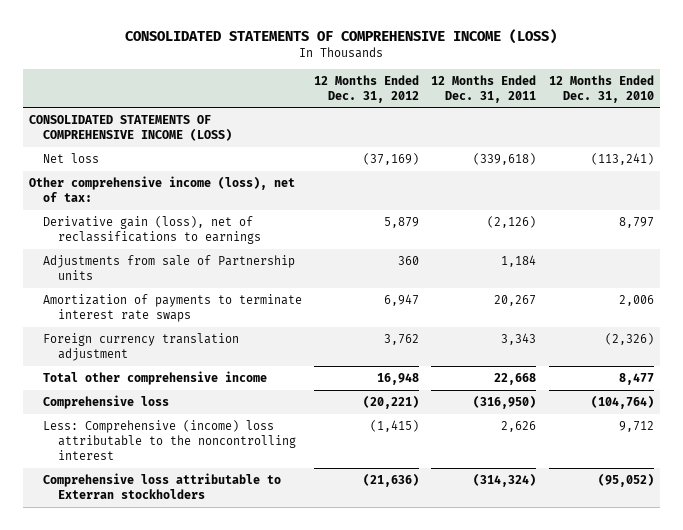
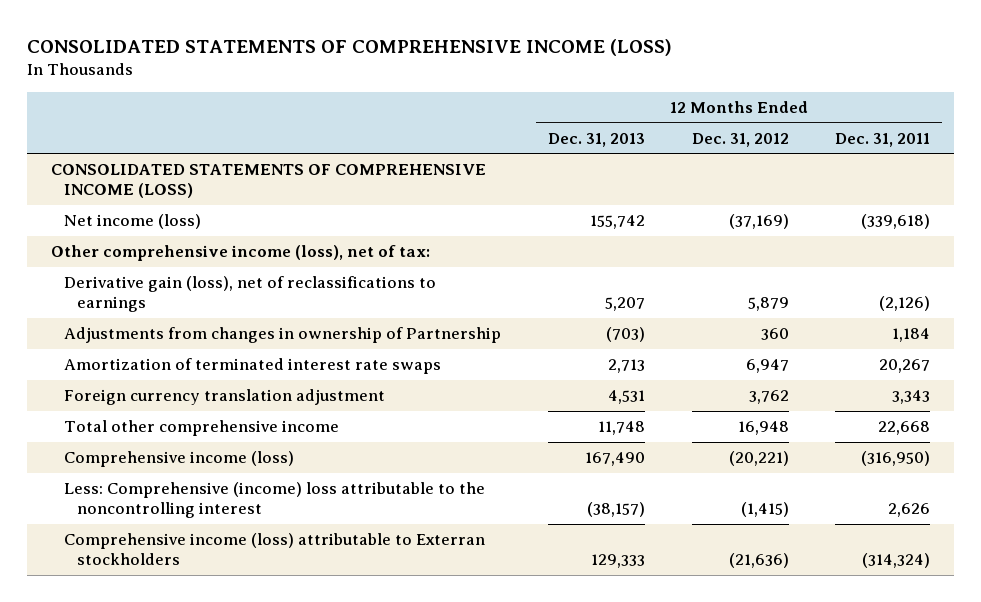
[548,74,654,103] 12 Months Ended Dec. 31, 2010 -> none
none -> [547,132,645,147] Dec. 31, 2013
[43,152,100,163] Net loss -> [64,214,202,230] Net income (loss)
[43,254,296,280] Adjustments from sale of Partnership units -> [64,327,502,344] Adjustments from changes in ownership of Partnership
[43,293,303,322] Amortization of payments to terminate interest rate swaps -> [64,358,442,375] Amortization of terminated interest rate swaps
[43,394,170,409] Comprehensive loss -> [64,451,295,468] Comprehensive income (loss)
[43,472,282,499] Comprehensive loss attributable to Exterran stockholders -> [64,533,486,566] Comprehensive income (loss) attributable to Exterran stockholders

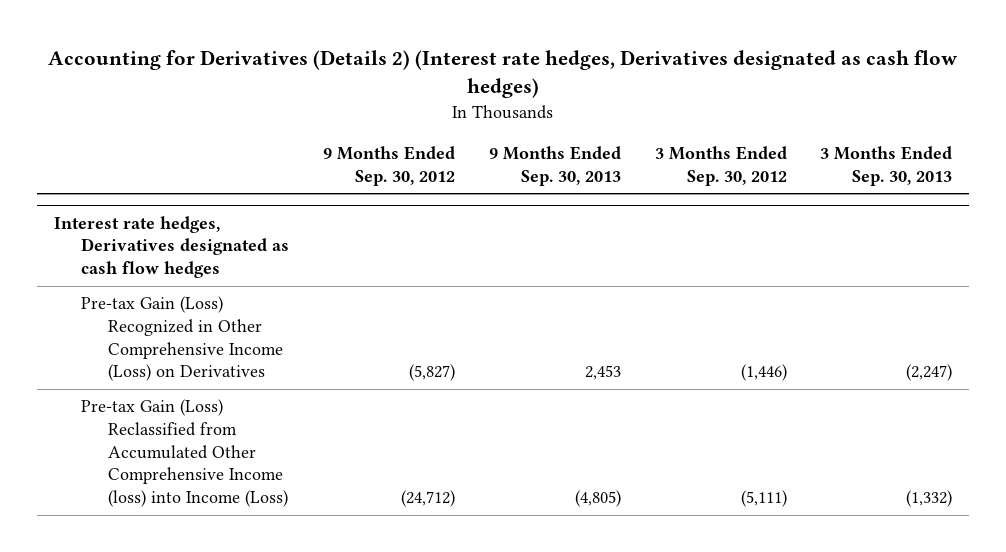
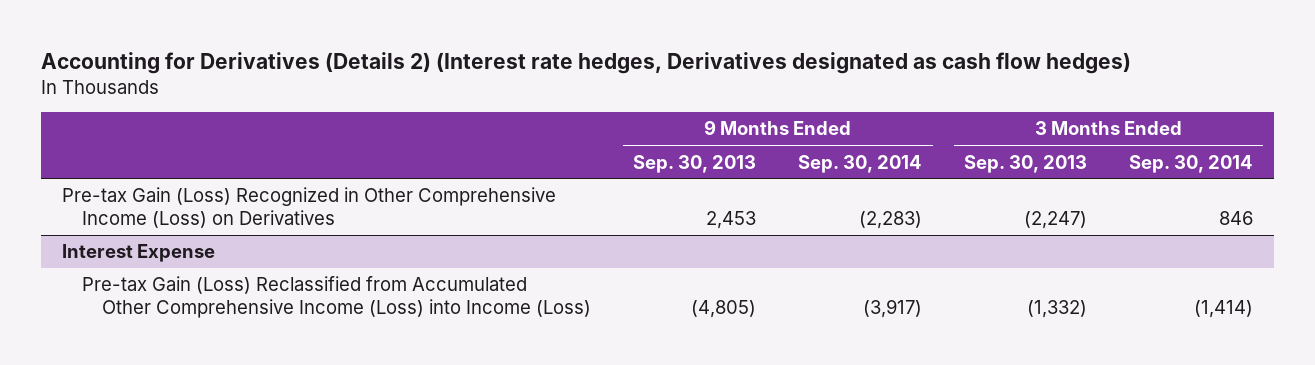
[322,146,455,186] 9 Months Ended Sep. 30, 2012 -> none
[654,146,787,186] 3 Months Ended Sep. 30, 2012 -> none
none -> [798,154,923,173] Sep. 30, 2014
none -> [1128,154,1253,173] Sep. 30, 2014
[53,215,290,279] Interest rate hedges, Derivatives designated as cash flow hedges -> none
none -> [61,244,215,263] Interest Expense
[81,399,289,508] Pre-tax Gain (Loss) Reclassified from Accumulated Other Comprehensive Income (loss) into Income (Loss) -> [82,276,592,319] Pre-tax Gain (Loss) Reclassified from Accumulated Other Comprehensive Income (Loss) into Income (Loss)

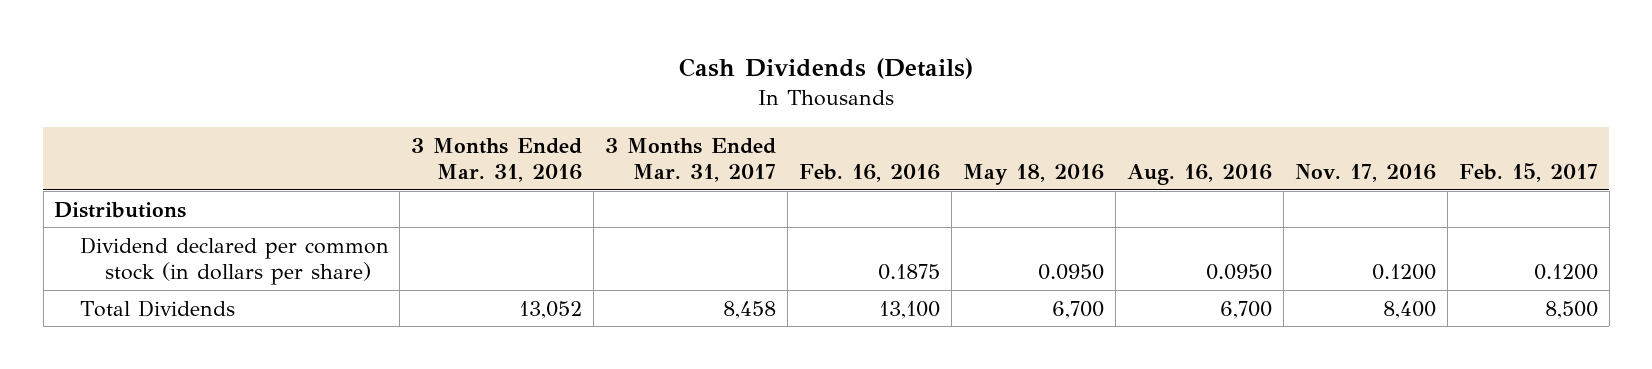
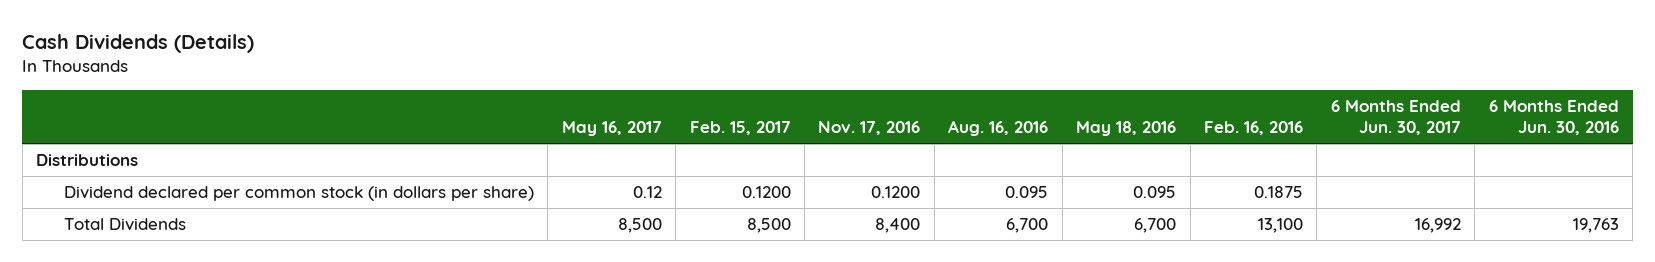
[411,137,583,183] 3 Months Ended Mar. 31, 2016 -> none
[605,137,777,183] 3 Months Ended Mar. 31, 2017 -> none
none -> [561,121,662,137] May 16, 2017
none -> [1330,99,1461,136] 6 Months Ended Jun. 30, 2017
none -> [1488,99,1619,136] 6 Months Ended Jun. 30, 2016
[1038,264,1105,281] 0.0950 -> [1133,186,1177,199] 0.095
[1205,264,1272,281] 0.0950 -> [1005,186,1049,199] 0.095

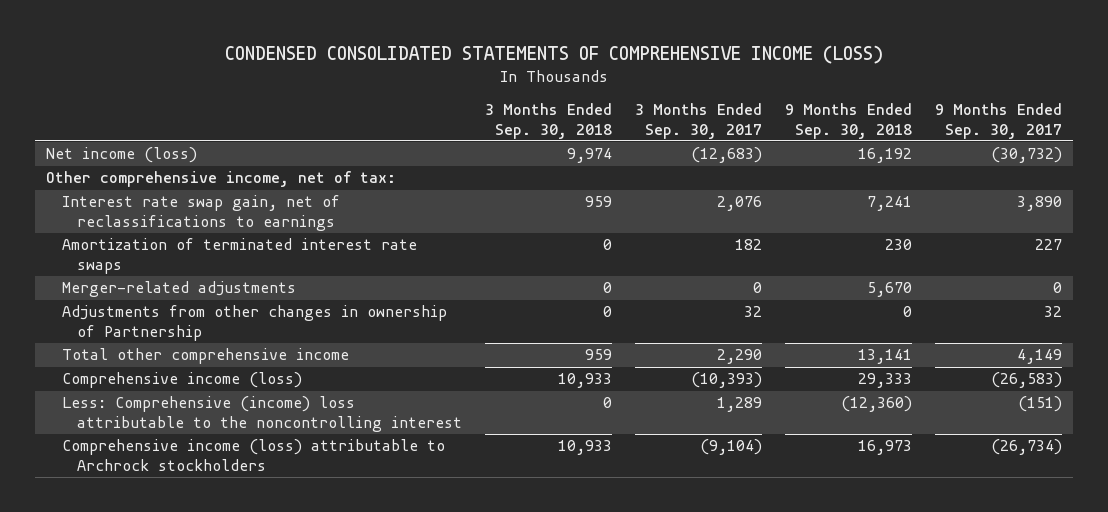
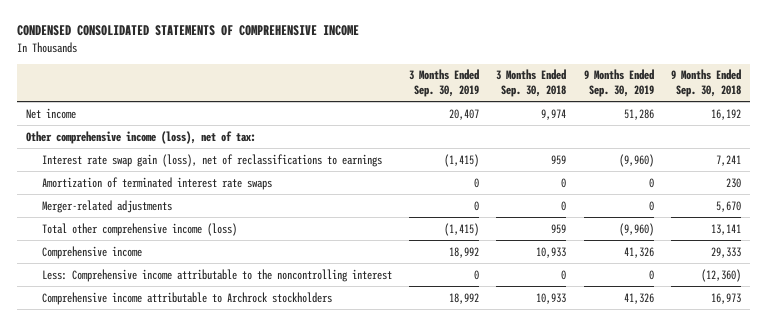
[225,44,884,64] CONDENSED CONSOLIDATED STATEMENTS OF COMPREHENSIVE INCOME (LOSS) -> [16,25,359,37] CONDENSED CONSOLIDATED STATEMENTS OF COMPREHENSIVE INCOME
[634,103,762,139] 3 Months Ended Sep. 30, 2017 -> none
[934,103,1062,139] 9 Months Ended Sep. 30, 2017 -> none
none -> [408,69,479,97] 3 Months Ended Sep. 30, 2019
none -> [583,69,654,97] 9 Months Ended Sep. 30, 2019
[46,147,198,164] Net income (loss) -> [25,107,76,119] Net income
[46,171,397,188] Other comprehensive income, net of tax: -> [25,130,256,144] Other comprehensive income (loss), net of tax:
[61,195,340,231] Interest rate swap gain, net of reclassifications to earnings -> [41,153,382,167] Interest rate swap gain (loss), net of reclassifications to earnings
[61,305,447,341] Adjustments from other changes in ownership of Partnership -> none
[61,348,349,365] Total other comprehensive income -> [41,222,237,236] Total other comprehensive income (loss)
[61,372,302,389] Comprehensive income (loss) -> [41,245,142,259] Comprehensive income
[61,396,462,432] Less: Comprehensive (income) loss attributable to the noncontrolling interest -> [41,268,392,282] Less: Comprehensive income attributable to the noncontrolling interest
[61,439,445,471] Comprehensive income (loss) attributable to Archrock stockholders -> [41,291,332,305] Comprehensive income attributable to Archrock stockholders

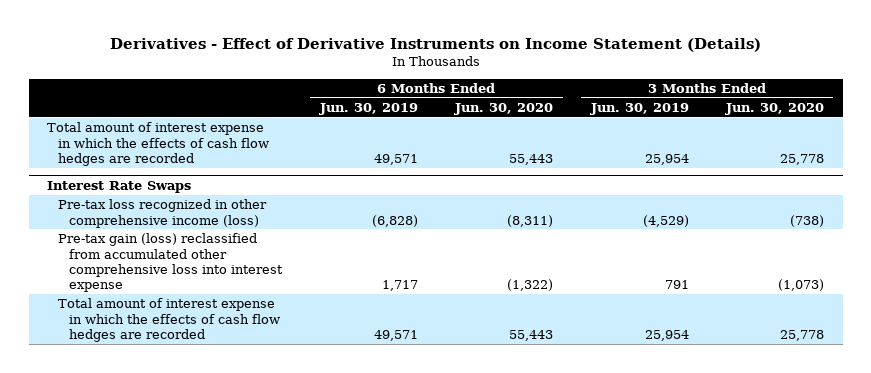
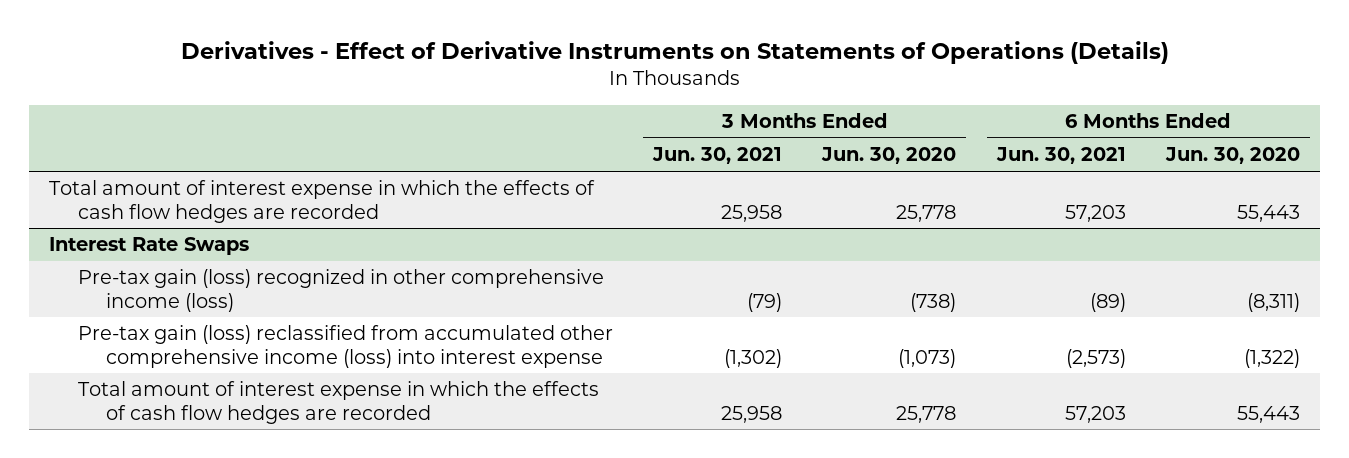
[109,37,761,52] Derivatives - Effect of Derivative Instruments on Income Statement (Details) -> [180,41,1169,65] Derivatives - Effect of Derivative Instruments on Statements of Operations (Details)
[318,103,418,116] Jun. 30, 2019 -> none
[589,103,689,116] Jun. 30, 2019 -> none
none -> [651,147,782,165] Jun. 30, 2021
none -> [995,147,1126,165] Jun. 30, 2021
[58,199,268,228] Pre-tax loss recognized in other comprehensive income (loss) -> [77,269,604,312] Pre-tax gain (loss) recognized in other comprehensive income (loss)
[58,233,284,293] Pre-tax gain (loss) reclassified from accumulated other comprehensive loss into interest expense -> [77,325,613,368] Pre-tax gain (loss) reclassified from accumulated other comprehensive income (loss) into interest expense

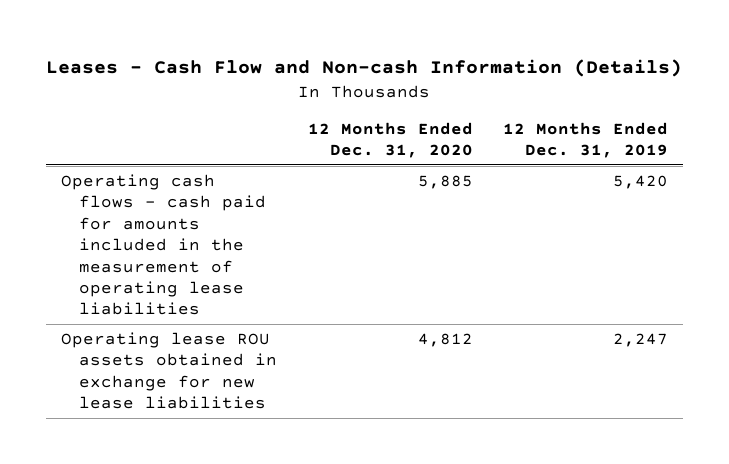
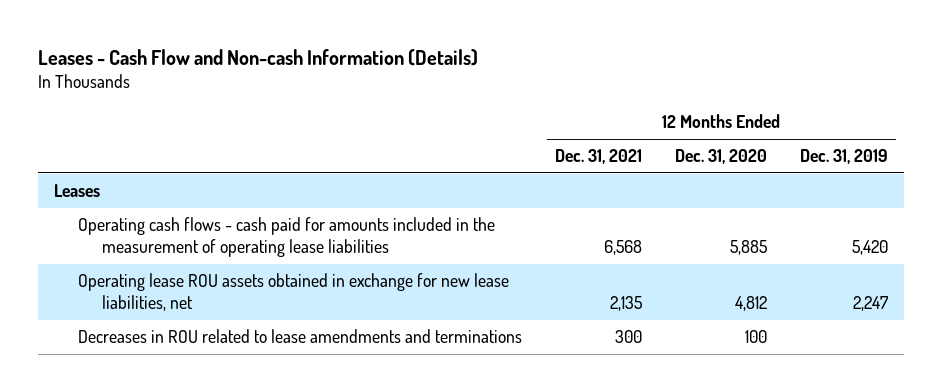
none -> [555,149,643,165] Dec. 31, 2021
none -> [54,184,101,198] Leases
[60,331,278,410] Operating lease ROU assets obtained in exchange for new lease liabilities -> [78,273,510,312] Operating lease ROU assets obtained in exchange for new lease liabilities, net
none -> [78,329,523,344] Decreases in ROU related to lease amendments and terminations

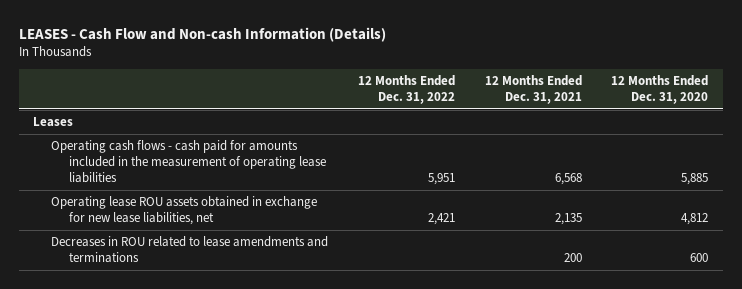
[37,48,478,66] Leases - Cash Flow and Non-cash Information (Details) -> [18,26,386,42] LEASES - Cash Flow and Non-cash Information (Details)
[799,149,888,165] Dec. 31, 2019 -> none
none -> [358,75,456,104] 12 Months Ended Dec. 31, 2022
[615,330,643,344] 300 -> [563,253,582,263] 200
[744,330,767,344] 100 -> [690,253,709,263] 600

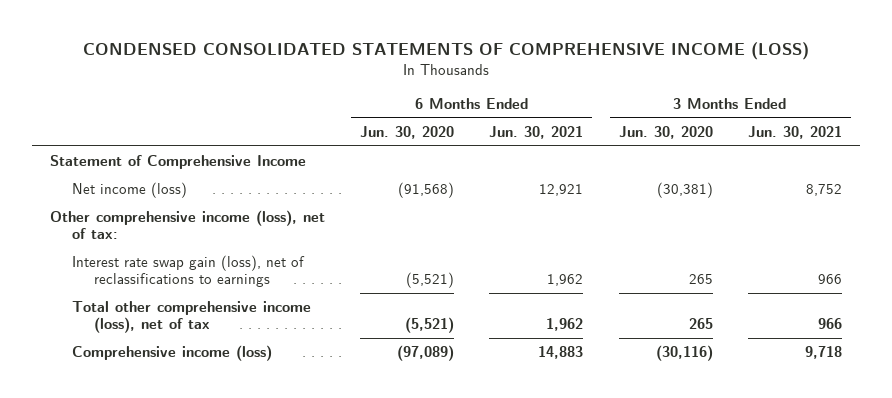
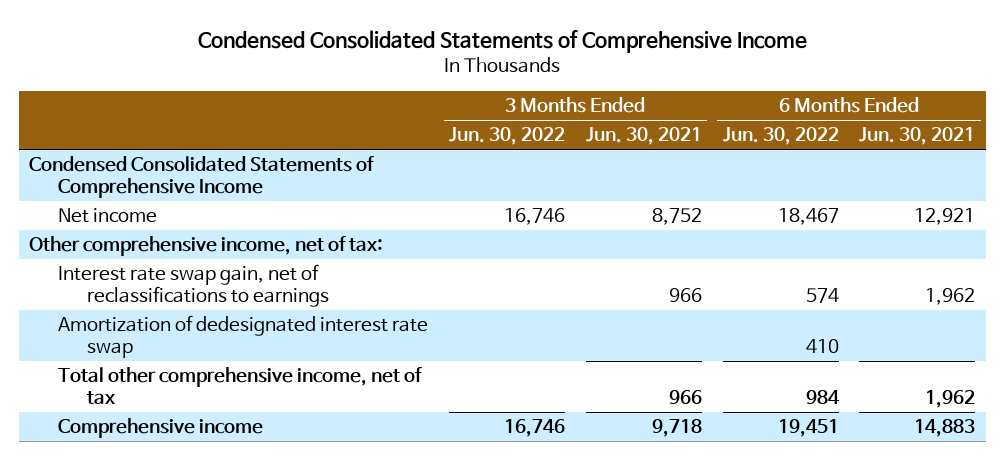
[82,42,809,61] CONDENSED CONSOLIDATED STATEMENTS OF COMPREHENSIVE INCOME (LOSS) -> [198,30,808,54] Condensed Consolidated Statements of Comprehensive Income
[359,126,454,140] Jun. 30, 2020 -> none
[618,126,713,140] Jun. 30, 2020 -> none
none -> [448,127,565,146] Jun. 30, 2022
none -> [722,127,839,146] Jun. 30, 2022
[49,155,306,170] Statement of Comprehensive Income -> [29,156,375,199] Condensed Consolidated Statements of Comprehensive Income
[72,182,188,199] Net income (loss) -> [58,208,158,224] Net income
[49,210,325,240] Other comprehensive income (loss), net of tax: -> [29,236,384,257] Other comprehensive income, net of tax:
[72,255,306,288] Interest rate swap gain (loss), net of reclassifications to earnings -> [58,264,329,308] Interest rate swap gain, net of reclassifications to earnings
none -> [58,315,429,359] Amortization of dedesignated interest rate swap
[72,301,312,334] Total other comprehensive income (loss), net of tax -> [58,367,423,405] Total other comprehensive income, net of tax
[72,345,273,362] Comprehensive income (loss) -> [58,418,264,439] Comprehensive income

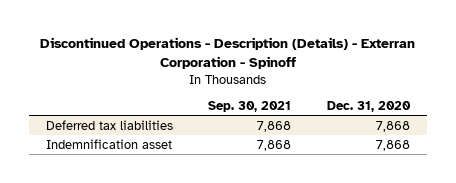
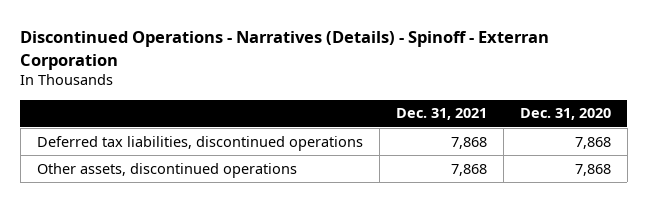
[39,36,415,69] Discontinued Operations - Description (Details) - Exterran Corporation - Spinoff -> [20,31,550,70] Discontinued Operations - Narratives (Details) - Spinoff - Exterran Corporation
[208,100,292,112] Sep. 30, 2021 -> none
none -> [395,108,487,121] Dec. 31, 2021
[46,119,174,130] Deferred tax liabilities -> [36,135,363,151] Deferred tax liabilities, discontinued operations
[46,138,173,149] Indemnification asset -> [36,162,297,178] Other assets, discontinued operations

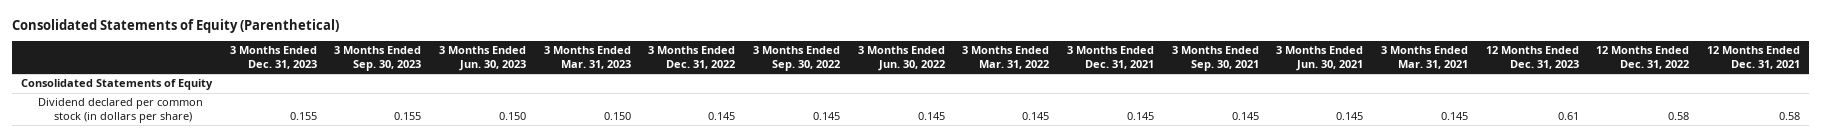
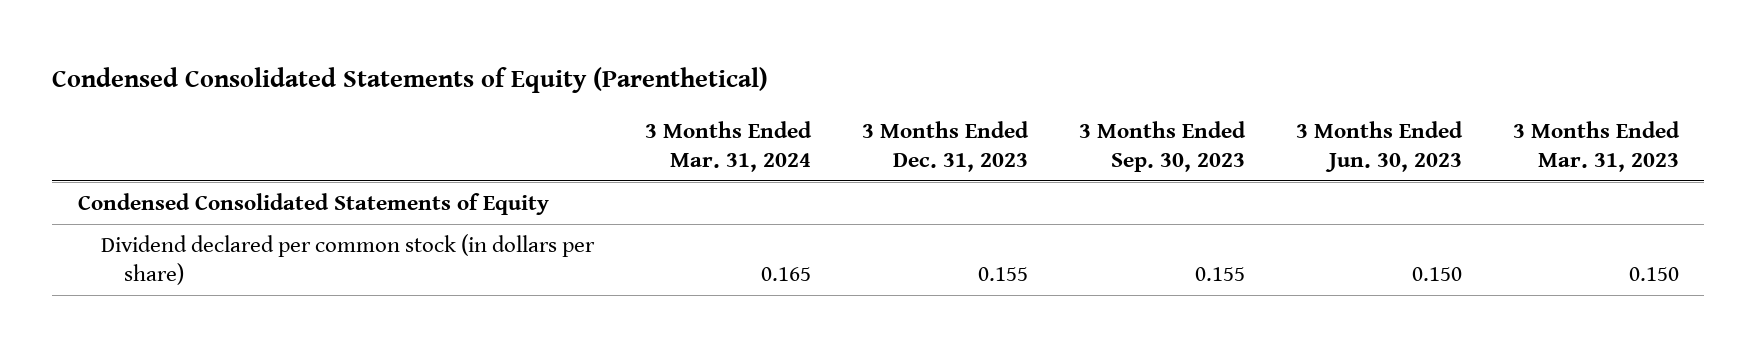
[12,18,340,33] Consolidated Statements of Equity (Parenthetical) -> [52,67,769,94] Condensed Consolidated Statements of Equity (Parenthetical)
[648,46,736,69] 3 Months Ended Dec. 31, 2022 -> none
[753,46,841,71] 3 Months Ended Sep. 30, 2022 -> none
[857,46,945,71] 3 Months Ended Jun. 30, 2022 -> none
[962,46,1050,69] 3 Months Ended Mar. 31, 2022 -> none
[1067,46,1155,69] 3 Months Ended Dec. 31, 2021 -> none
[1171,46,1259,71] 3 Months Ended Sep. 30, 2021 -> none
[1276,46,1364,71] 3 Months Ended Jun. 30, 2021 -> none
[1381,46,1469,69] 3 Months Ended Mar. 31, 2021 -> none
[1485,46,1579,69] 12 Months Ended Dec. 31, 2023 -> none
[1596,46,1690,69] 12 Months Ended Dec. 31, 2022 -> none
[1707,46,1801,69] 12 Months Ended Dec. 31, 2021 -> none
none -> [644,120,812,172] 3 Months Ended Mar. 31, 2024
[21,79,214,91] Consolidated Statements of Equity -> [77,193,549,216] Condensed Consolidated Statements of Equity

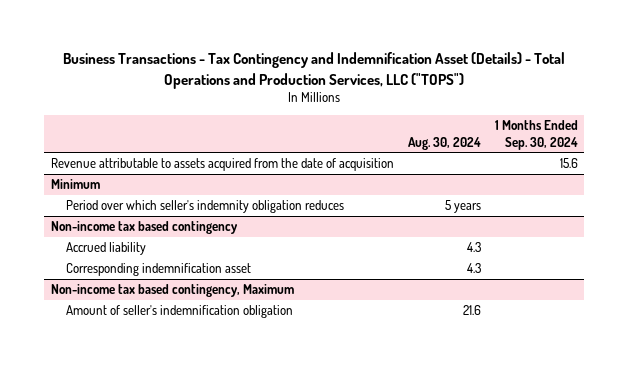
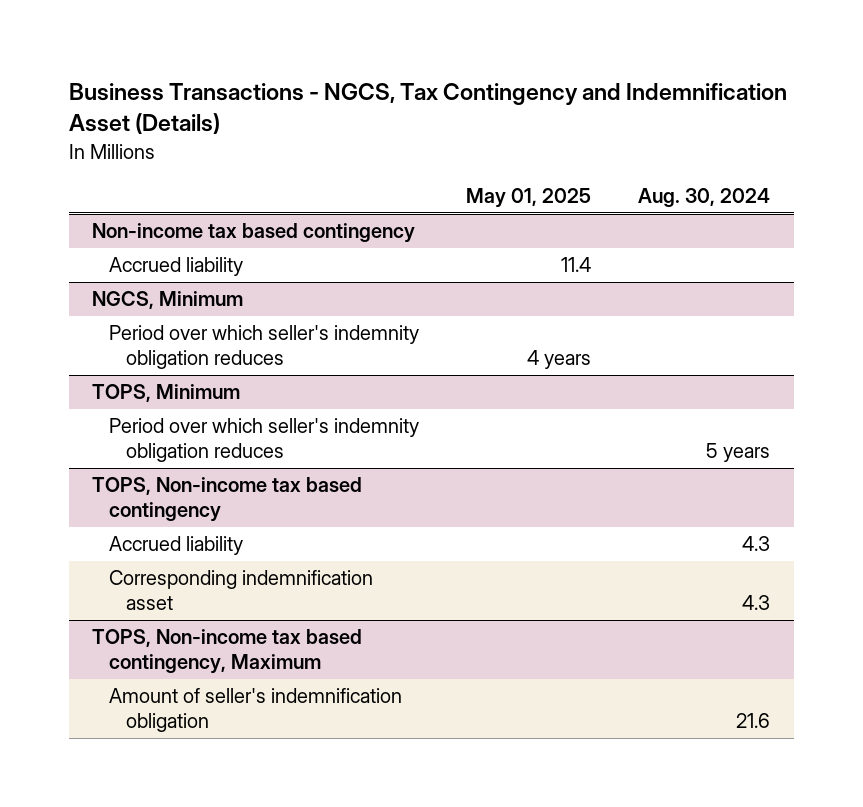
[63,52,566,89] Business Transactions - Tax Contingency and Indemnification Asset (Details) - Total Operations and Production Services, LLC ("TOPS") -> [68,82,787,135] Business Transactions - NGCS, Tax Contingency and Indemnification Asset (Details)
[494,120,578,150] 1 Months Ended Sep. 30, 2024 -> none
none -> [466,188,592,209] May 01, 2025
[51,158,395,172] Revenue attributable to assets acquired from the date of acquisition -> none
[51,179,101,190] Minimum -> none
[66,200,345,214] Period over which seller's indemnity obligation reduces -> none
none -> [109,257,244,277] Accrued liability
none -> [92,291,244,310] NGCS, Minimum
none -> [109,325,420,370] Period over which seller's indemnity obligation reduces
none -> [92,384,241,403] TOPS, Minimum
none -> [109,418,420,463] Period over which seller's indemnity obligation reduces
none -> [92,477,363,523] TOPS, Non-income tax based contingency
[51,284,295,298] Non-income tax based contingency, Maximum -> [92,629,363,675] TOPS, Non-income tax based contingency, Maximum

